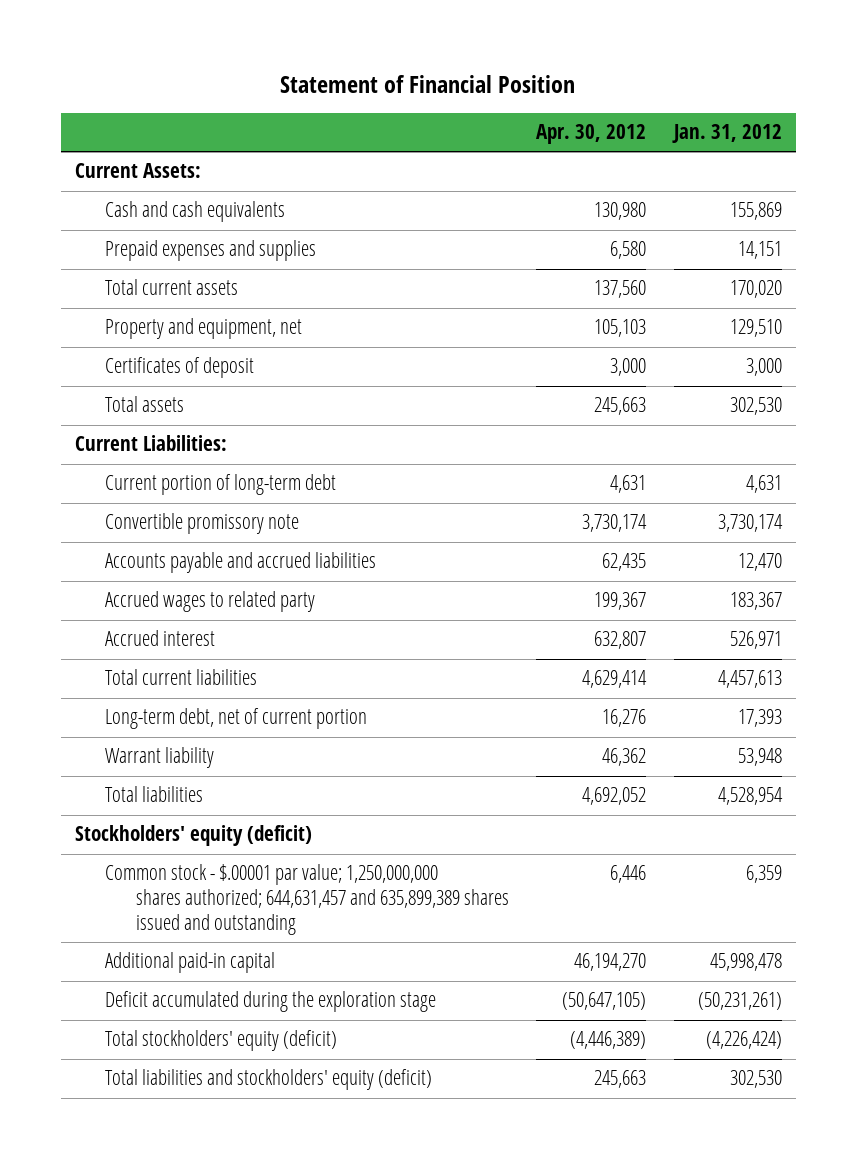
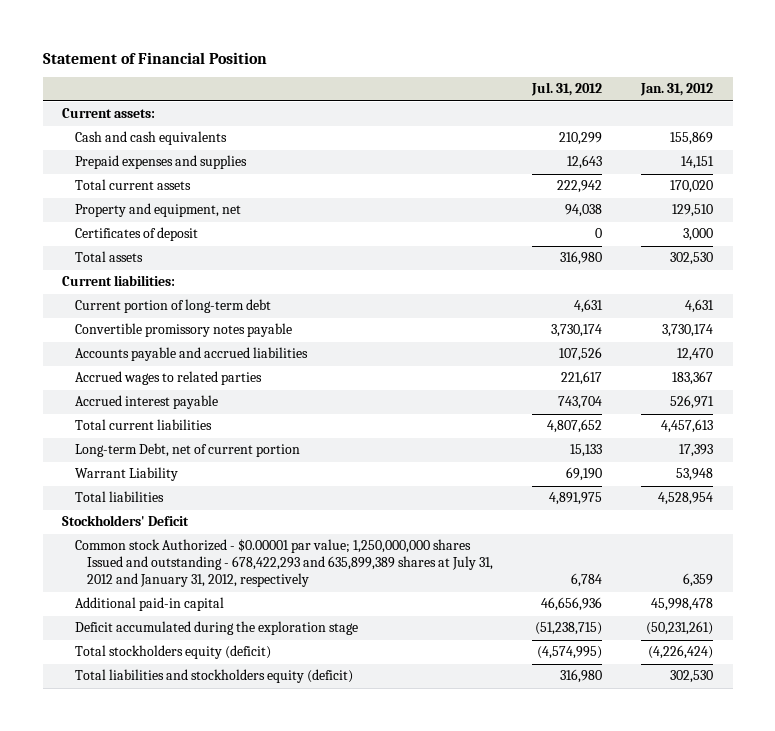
[536,124,647,145] Apr. 30, 2012 -> none
none -> [531,82,603,97] Jul. 31, 2012
[74,163,201,179] Current Assets: -> [62,108,156,119] Current assets:
[74,435,227,452] Current Liabilities: -> [62,275,176,287] Current liabilities:
[105,513,300,535] Convertible promissory note -> [74,323,292,338] Convertible promissory notes payable
[105,591,316,613] Accrued wages to related party -> [74,371,262,386] Accrued wages to related parties
[105,630,216,647] Accrued interest -> [74,395,218,410] Accrued interest payable
[105,708,368,730] Long-term debt, net of current portion -> [74,443,300,458] Long-term Debt, net of current portion
[105,747,215,769] Warrant liability -> [74,467,178,482] Warrant Liability
[74,825,312,847] Stockholders' equity (deficit) -> [62,515,190,527] Stockholders' Deficit
[105,864,509,935] Common stock - $.00001 par value; 1,250,000,000 shares authorized; 644,631,457 and 635,899,389 shares issued and outstanding -> [74,539,494,588] Common stock Authorized - $0.00001 par value; 1,250,000,000 shares Issued and outstanding - 678,422,293 and 635,899,389 shares at July 31, 2012 and January 31, 2012, respectively
[105,1030,338,1052] Total stockholders' equity (deficit) -> [74,645,271,660] Total stockholders equity (deficit)
[105,1069,433,1091] Total liabilities and stockholders' equity (deficit) -> [74,669,353,684] Total liabilities and stockholders equity (deficit)

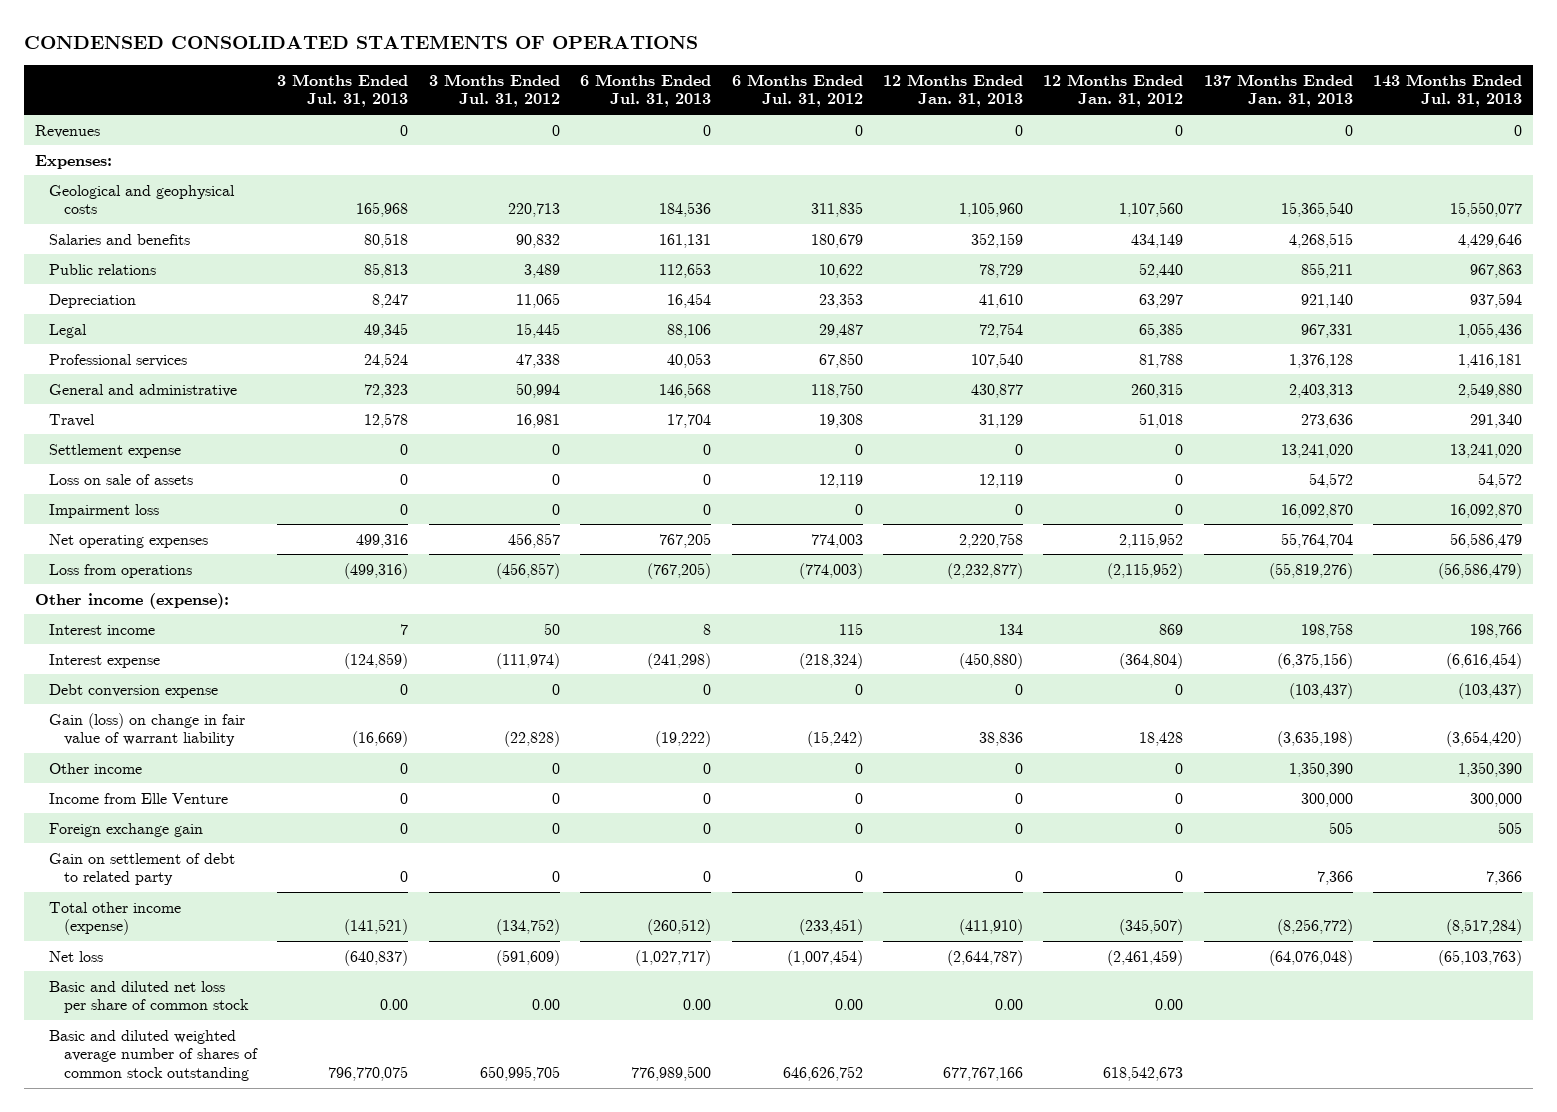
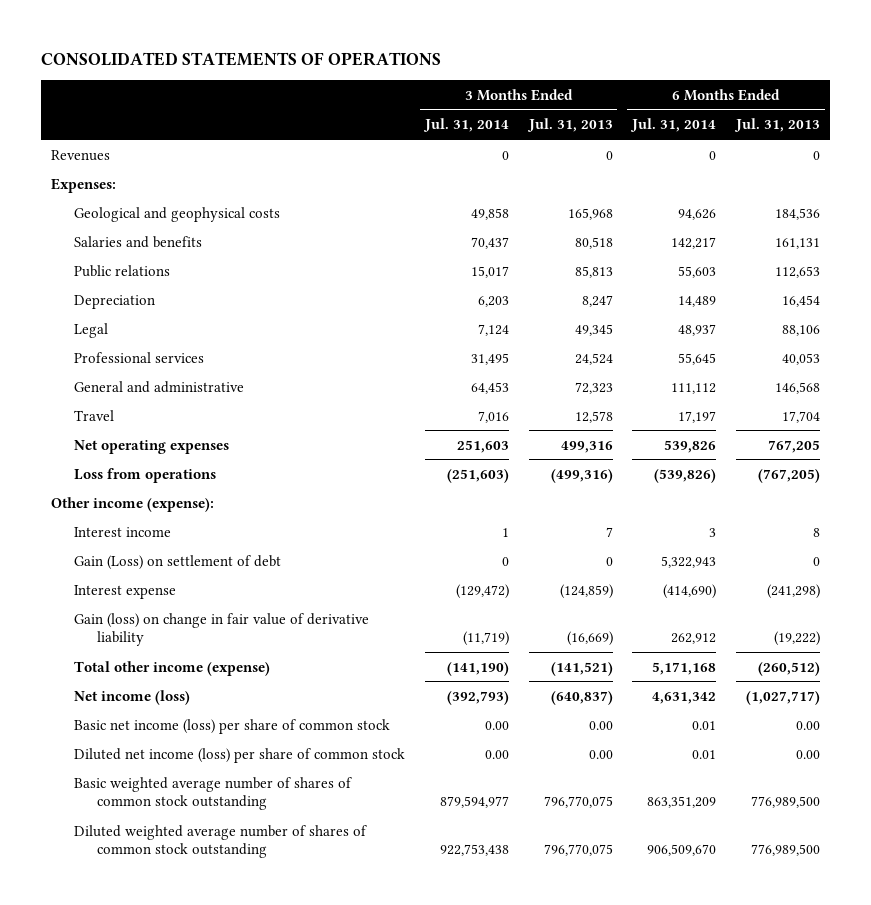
[24,35,699,50] CONDENSED CONSOLIDATED STATEMENTS OF OPERATIONS -> [41,51,442,66] CONSOLIDATED STATEMENTS OF OPERATIONS
[428,73,560,108] 3 Months Ended Jul. 31, 2012 -> none
[731,73,863,108] 6 Months Ended Jul. 31, 2012 -> none
[883,73,1024,108] 12 Months Ended Jan. 31, 2013 -> none
[1043,73,1184,108] 12 Months Ended Jan. 31, 2012 -> none
[1203,73,1353,108] 137 Months Ended Jan. 31, 2013 -> none
[1373,73,1523,108] 143 Months Ended Jul. 31, 2013 -> none
none -> [422,118,509,133] Jul. 31, 2014
none -> [630,118,717,133] Jul. 31, 2014
[49,443,182,458] Settlement expense -> none
[49,473,194,485] Loss on sale of assets -> none
[49,503,160,518] Impairment loss -> none
none -> [74,554,282,570] Gain (Loss) on settlement of debt
[49,683,219,698] Debt conversion expense -> none
[49,762,143,774] Other income -> none
[49,792,229,804] Income from Elle Venture -> none
[49,822,204,837] Foreign exchange gain -> none
[49,852,236,886] Gain on settlement of debt to related party -> none
[49,712,246,747] Gain (loss) on change in fair value of warrant liability -> [74,612,370,646] Gain (loss) on change in fair value of derivative liability
[49,950,104,962] Net loss -> [74,689,191,705] Net income (loss)
none -> [74,718,391,734] Basic net income (loss) per share of common stock
[49,980,249,1014] Basic and diluted net loss per share of common stock -> [74,747,406,763] Diluted net income (loss) per share of common stock
none -> [74,776,353,810] Basic weighted average number of shares of common stock outstanding
[49,1029,258,1082] Basic and diluted weighted average number of shares of common stock outstanding -> [74,824,368,858] Diluted weighted average number of shares of common stock outstanding

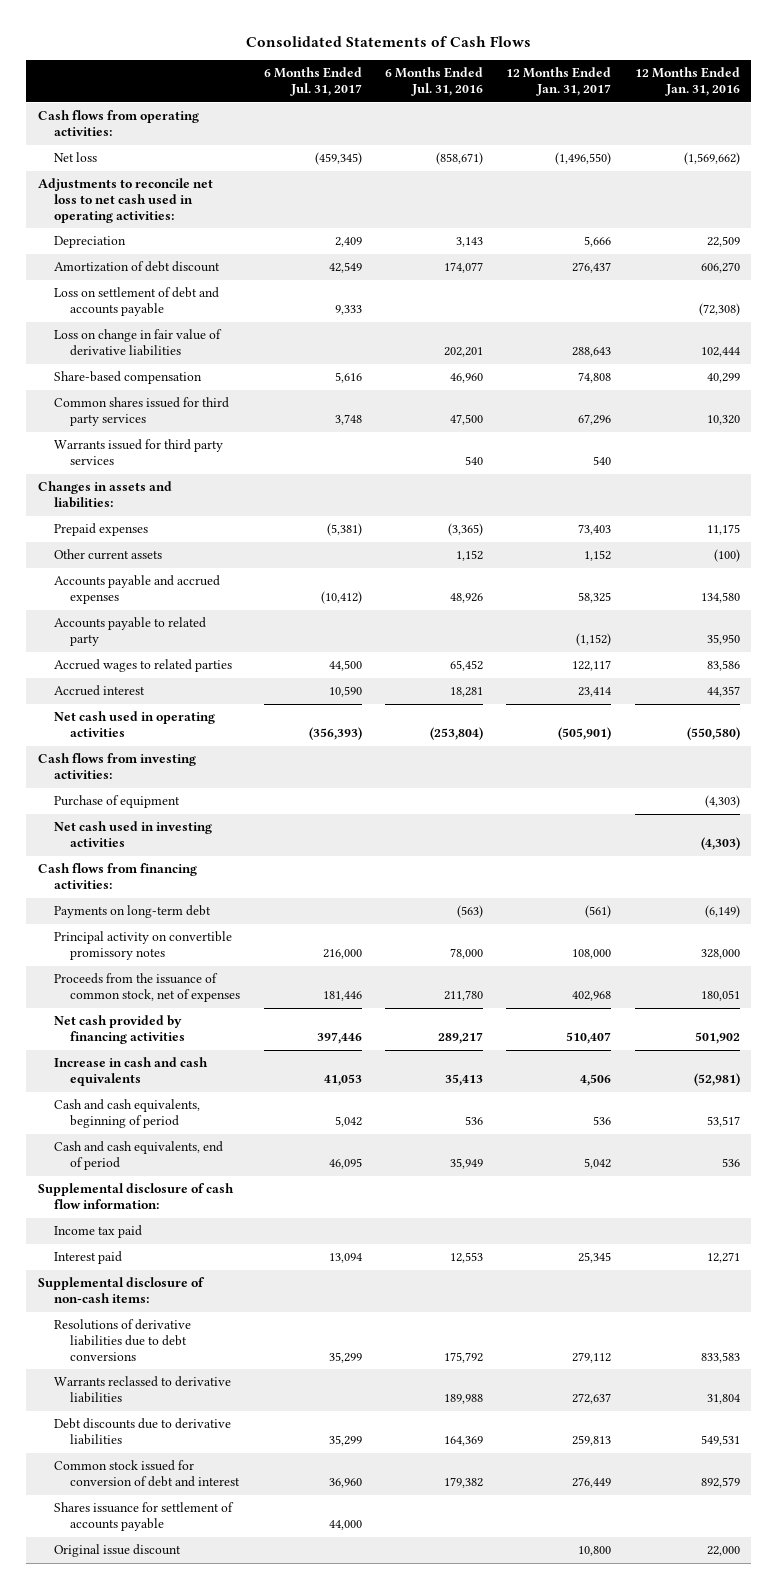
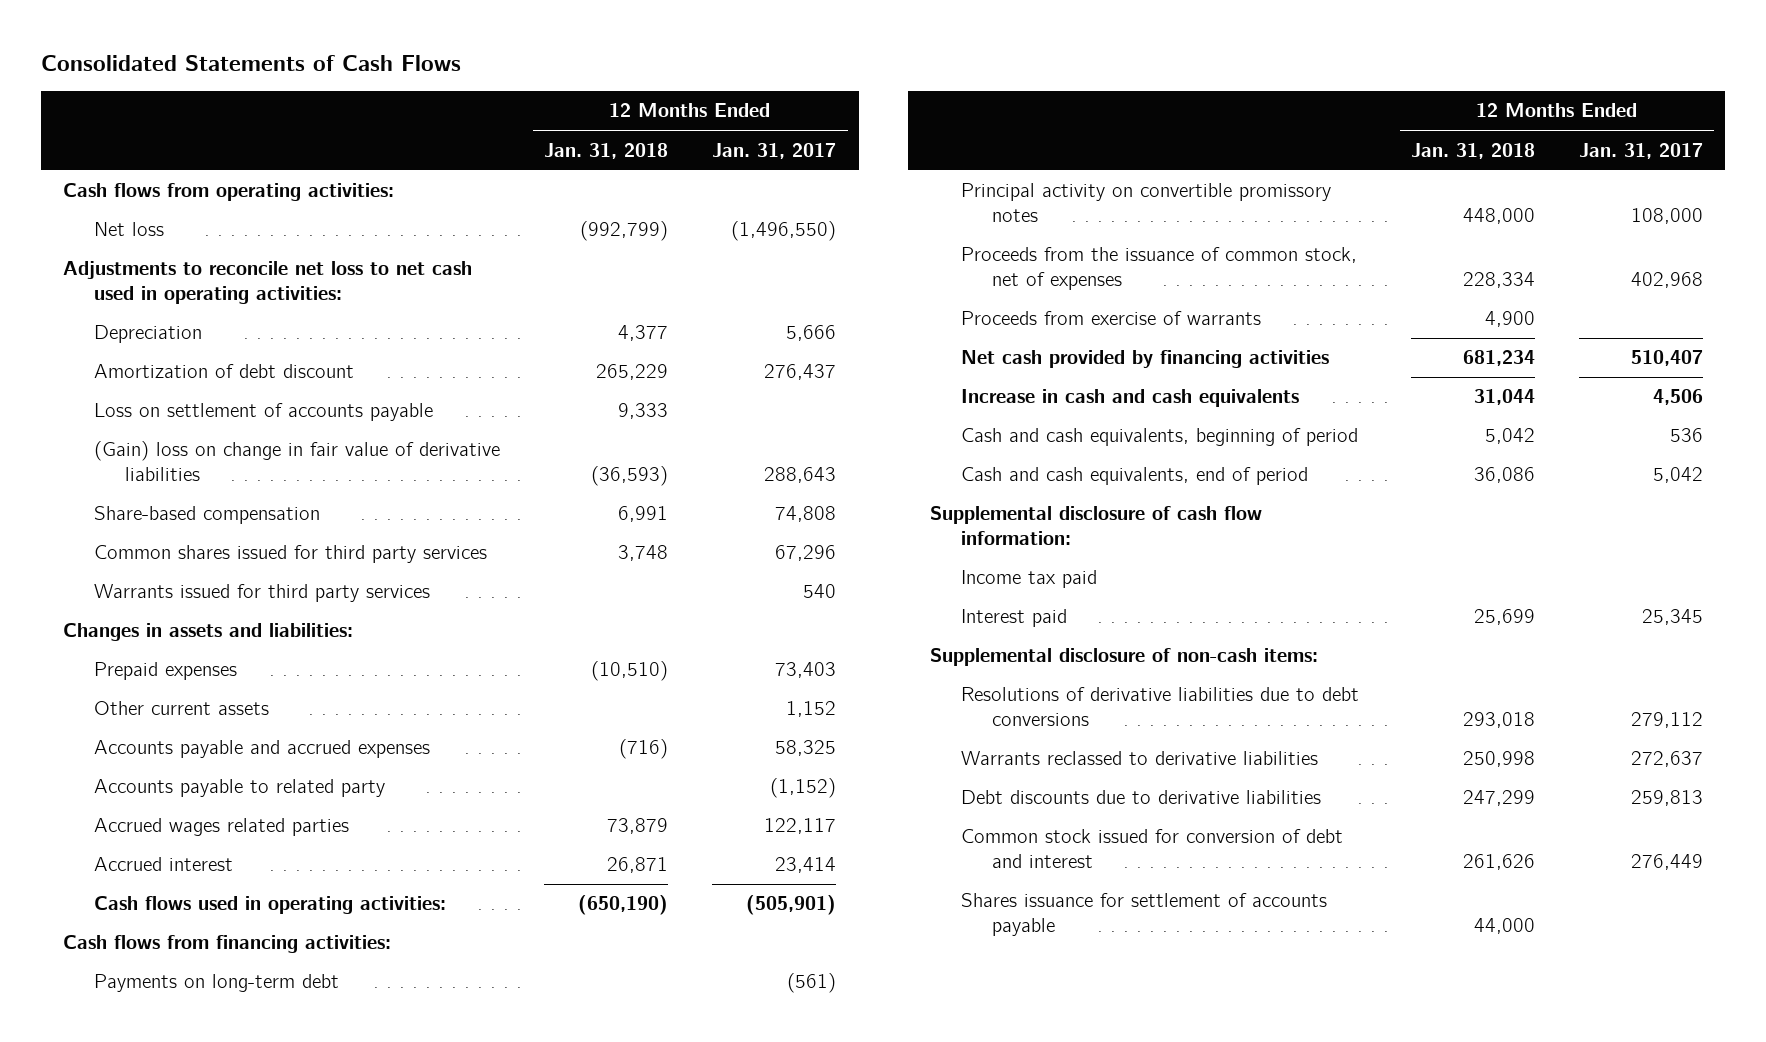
[263,67,362,97] 6 Months Ended Jul. 31, 2017 -> none
[384,67,483,97] 6 Months Ended Jul. 31, 2016 -> none
[634,67,740,97] 12 Months Ended Jan. 31, 2016 -> none
none -> [544,142,669,159] Jan. 31, 2018
[54,287,220,316] Loss on settlement of debt and accounts payable -> [94,403,434,422] Loss on settlement of accounts payable
[54,329,223,356] Loss on change in fair value of derivative liabilities -> [94,441,501,481] (Gain) loss on change in fair value of derivative liabilities
[54,659,233,673] Accrued wages to related parties -> [94,818,350,837] Accrued wages related parties
[37,753,196,779] Cash flows from investing activities: -> none
[54,795,181,809] Purchase of equipment -> none
[54,821,213,847] Net cash used in investing activities -> none
[54,711,216,737] Net cash used in operating activities -> [94,896,447,915] Cash flows used in operating activities:
none -> [960,311,1261,326] Proceeds from exercise of warrants
[54,1544,182,1558] Original issue discount -> none

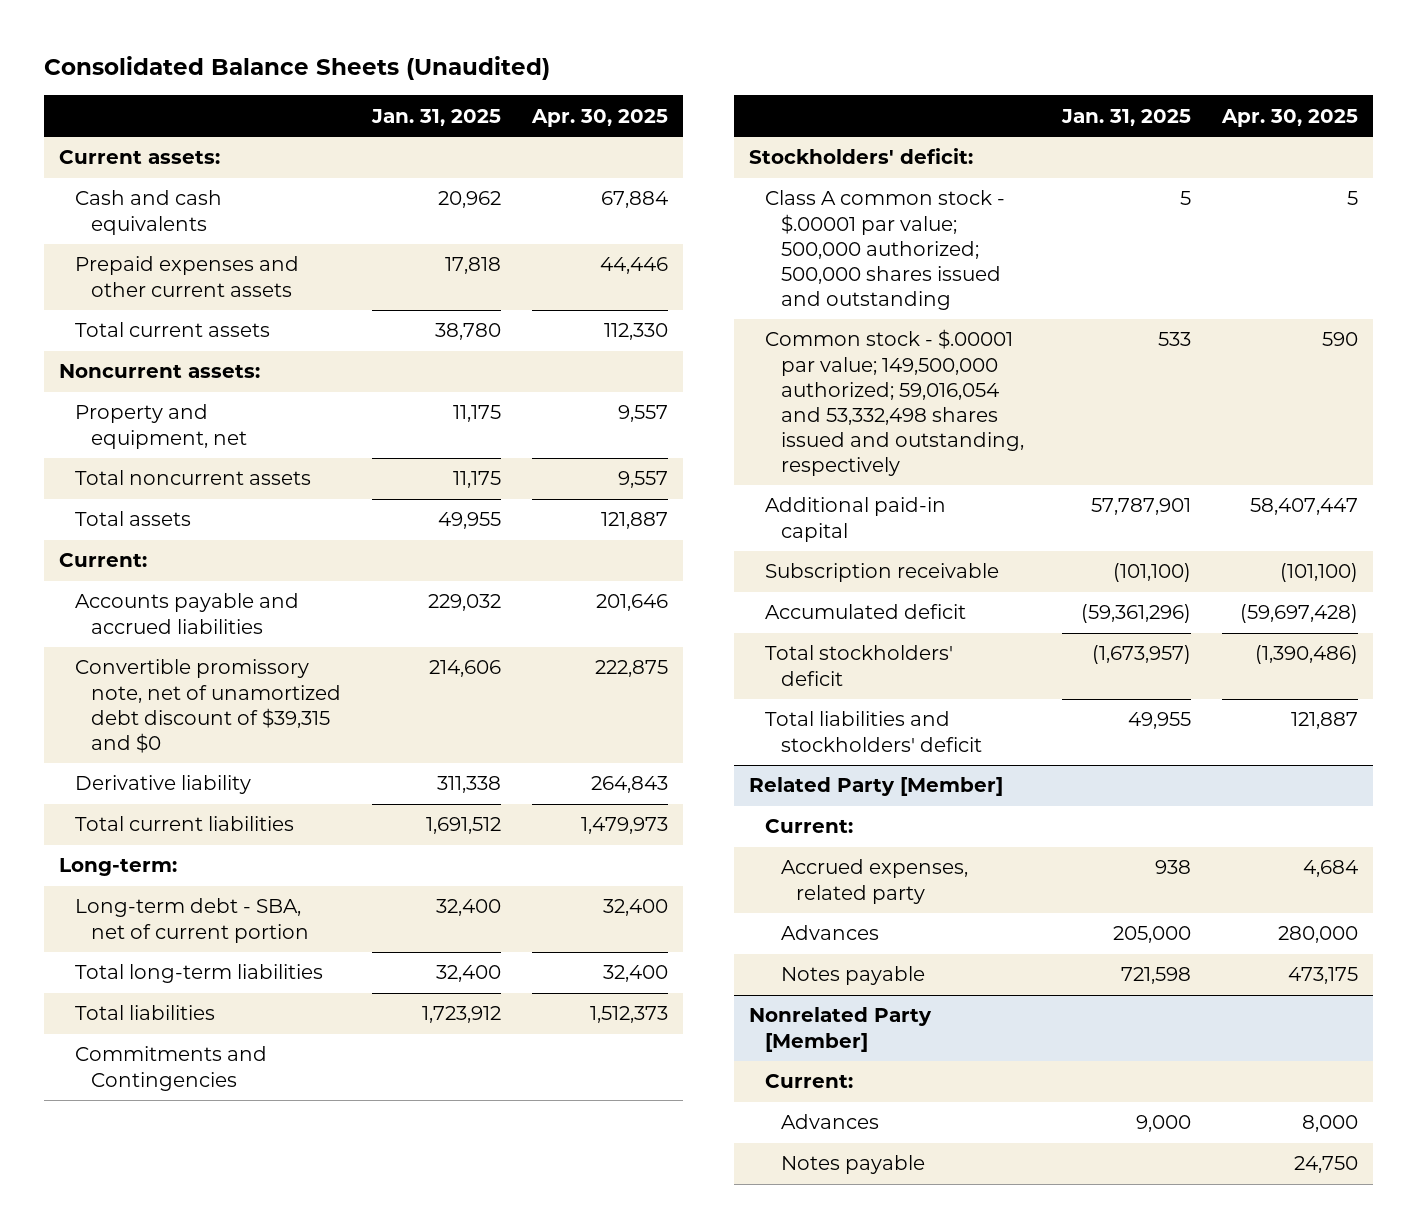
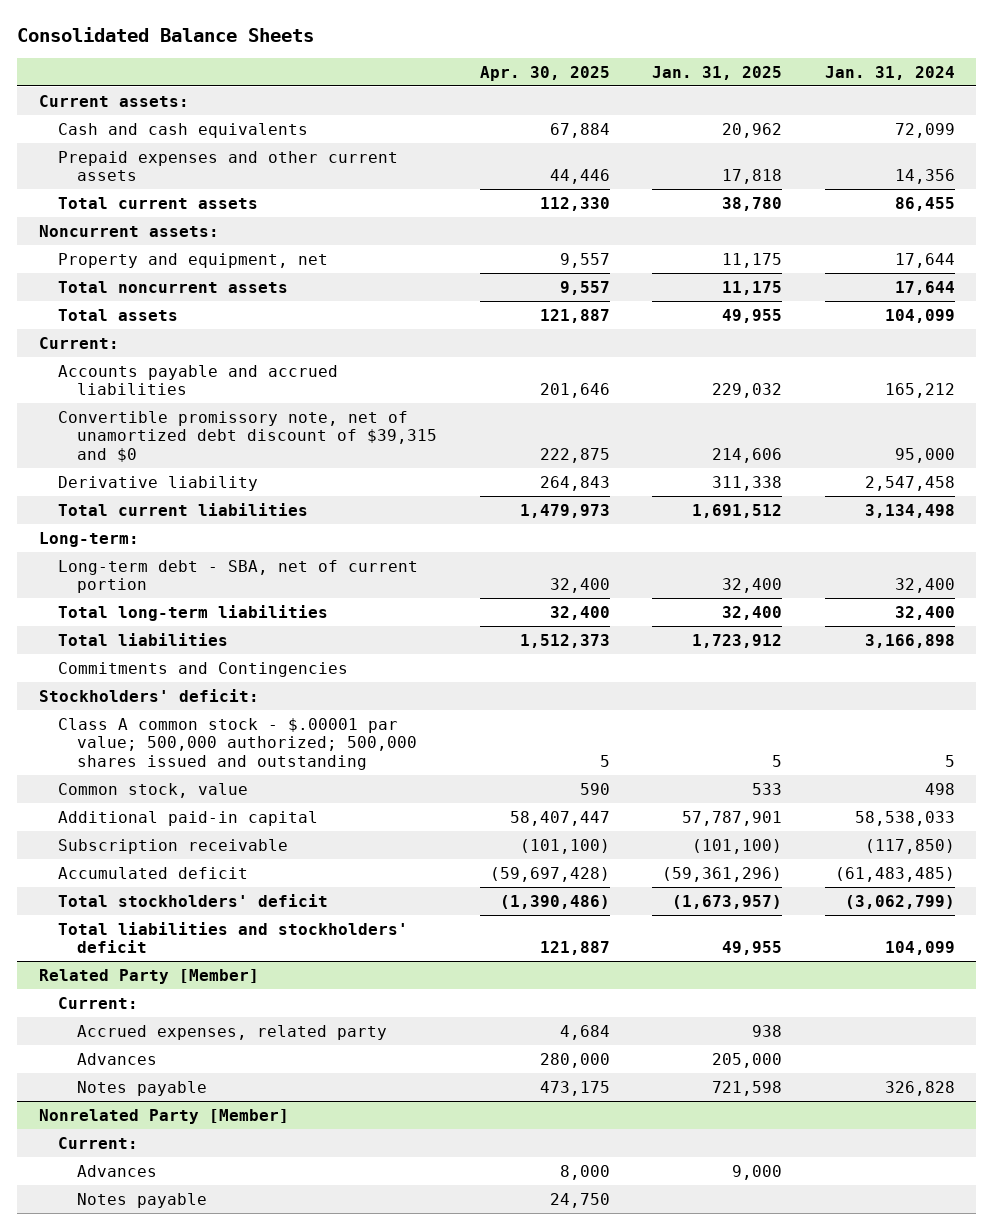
[43,56,550,81] Consolidated Balance Sheets (Unaudited) -> [17,27,315,43] Consolidated Balance Sheets
none -> [824,65,955,80] Jan. 31, 2024
[764,329,1024,477] Common stock - $.00001 par value; 149,500,000 authorized; 59,016,054 and 53,332,498 shares issued and outstanding, respectively -> [57,782,248,798] Common stock, value

